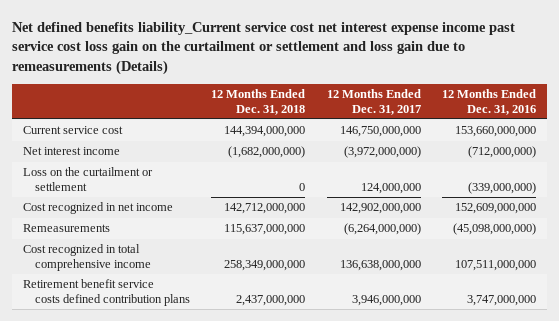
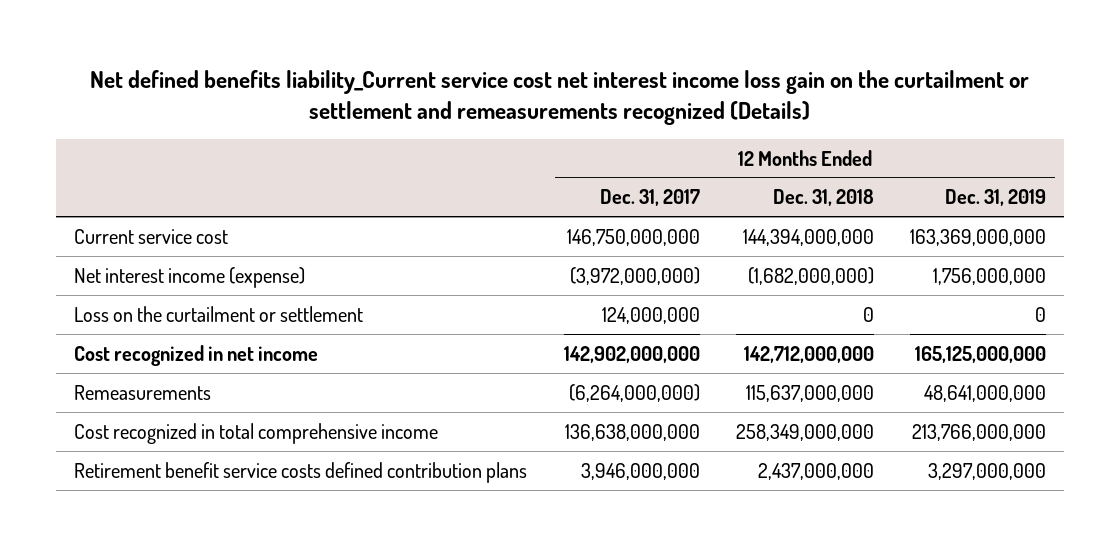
[11,21,515,75] Net defined benefits liability_Current service cost net interest expense income past service cost loss gain on the curtailment or settlement and loss gain due to remeasurements (Details) -> [90,69,1030,125] Net defined benefits liability_Current service cost net interest income loss gain on the curtailment or settlement and remeasurements recognized (Details)
[442,89,537,115] 12 Months Ended Dec. 31, 2016 -> none
none -> [944,189,1046,207] Dec. 31, 2019
[22,147,120,156] Net interest income -> [74,266,306,288] Net interest income (expense)

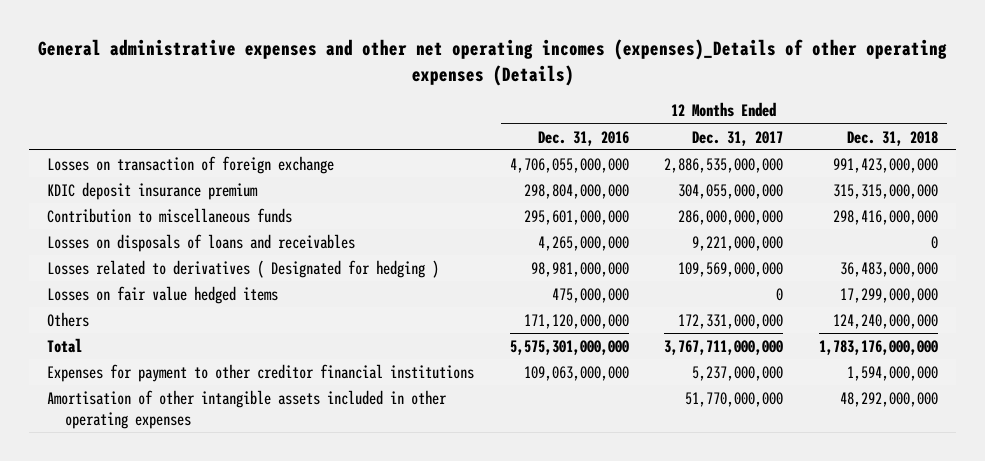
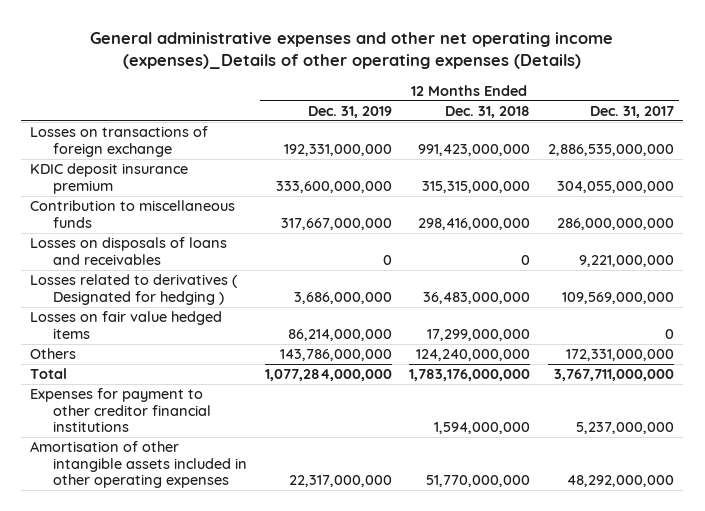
[37,39,947,86] General administrative expenses and other net operating incomes (expenses)_Details of other operating expenses (Details) -> [90,31,614,69] General administrative expenses and other net operating income (expenses)_Details of other operating expenses (Details)
[537,130,629,146] Dec. 31, 2016 -> none
none -> [307,105,392,118] Dec. 31, 2019
[47,155,335,174] Losses on transaction of foreign exchange -> [30,126,209,157] Losses on transactions of foreign exchange
[685,391,784,407] 51,770,000,000 -> [567,475,675,488] 48,292,000,000
[840,391,939,407] 48,292,000,000 -> [426,475,531,488] 51,770,000,000

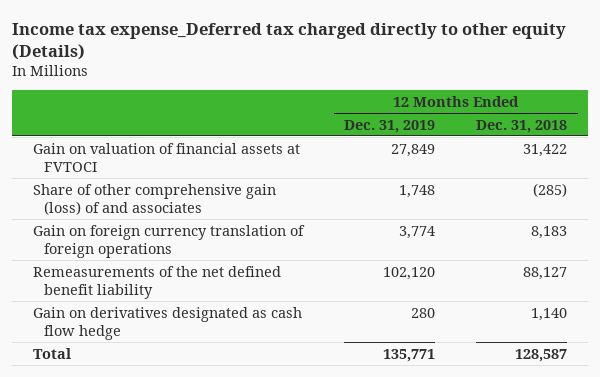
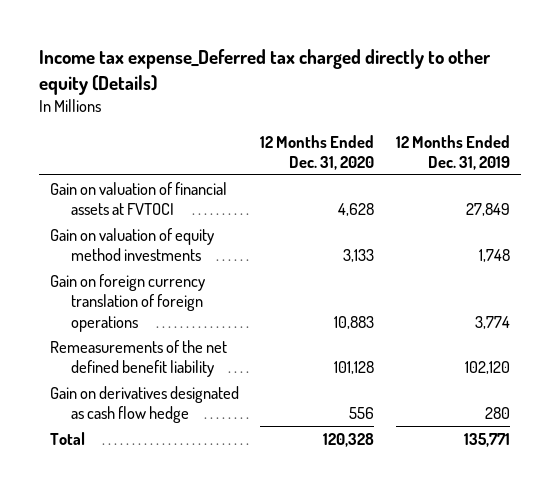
[476,119,568,133] Dec. 31, 2018 -> none
none -> [260,134,375,171] 12 Months Ended Dec. 31, 2020
[32,183,276,215] Share of other comprehensive gain (loss) of and associates -> [49,227,214,262] Gain on valuation of equity method investments

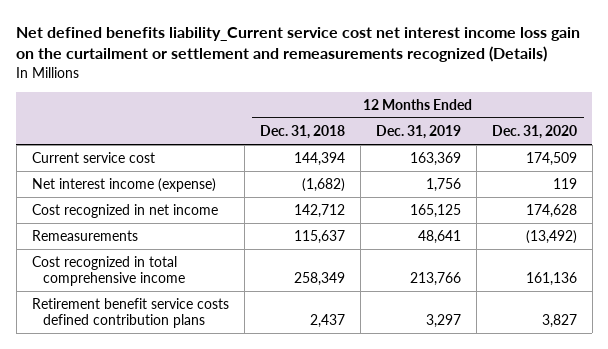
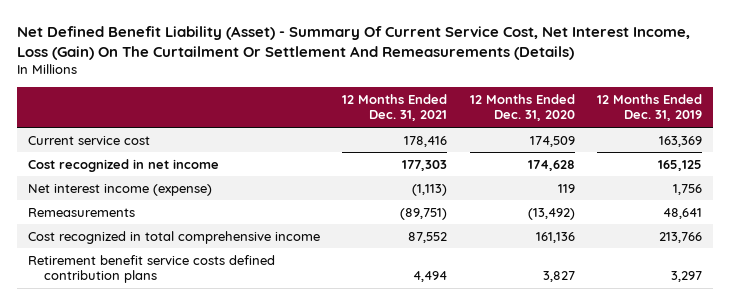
[16,26,581,63] Net defined benefits liability_Current service cost net interest income loss gain on the curtailment or settlement and remeasurements recognized (Details) -> [16,25,690,60] Net Defined Benefit Liability (Asset) - Summary Of Current Service Cost, Net Interest Income, Loss (Gain) On The Curtailment Or Settlement And Remeasurements (Details)
[259,125,345,140] Dec. 31, 2018 -> none
none -> [342,93,448,122] 12 Months Ended Dec. 31, 2021
[31,178,216,193] Net interest income (expense) -> [27,183,212,196] Net interest income (expense)

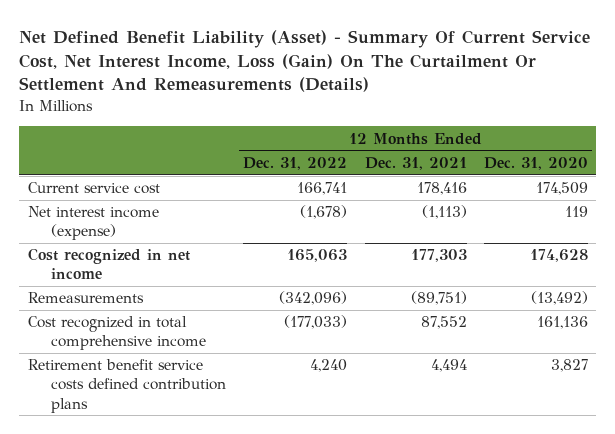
[596,93,702,122] 12 Months Ended Dec. 31, 2019 -> none
none -> [243,156,348,170] Dec. 31, 2022
[27,158,219,172] Cost recognized in net income -> [27,248,190,280] Cost recognized in net income

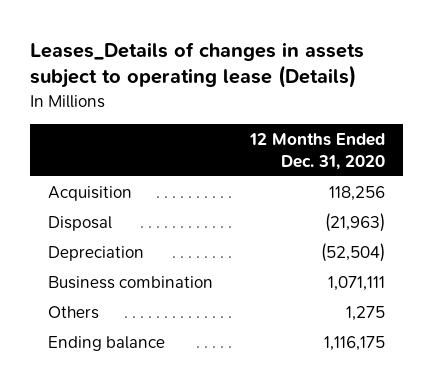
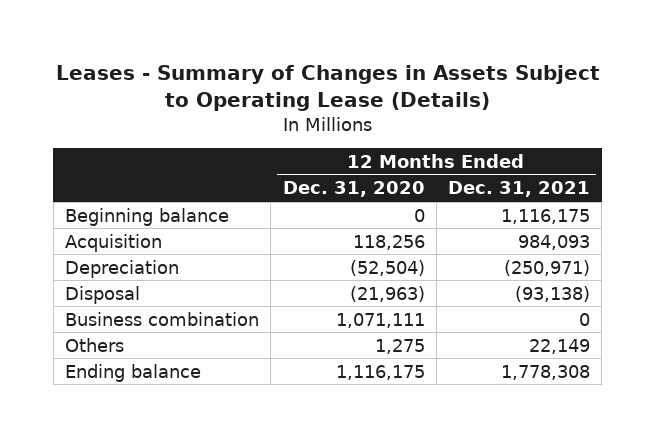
[29,41,364,89] Leases_Details of changes in assets subject to operating lease (Details) -> [55,65,600,112] Leases - Summary of Changes in Assets Subject to Operating Lease (Details)
none -> [448,181,591,198] Dec. 31, 2021
none -> [65,207,230,226] Beginning balance
[48,215,113,231] Disposal -> [65,285,141,304] Disposal

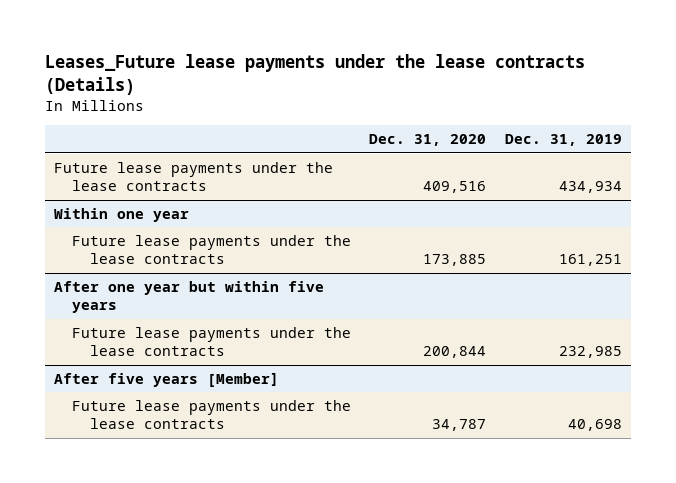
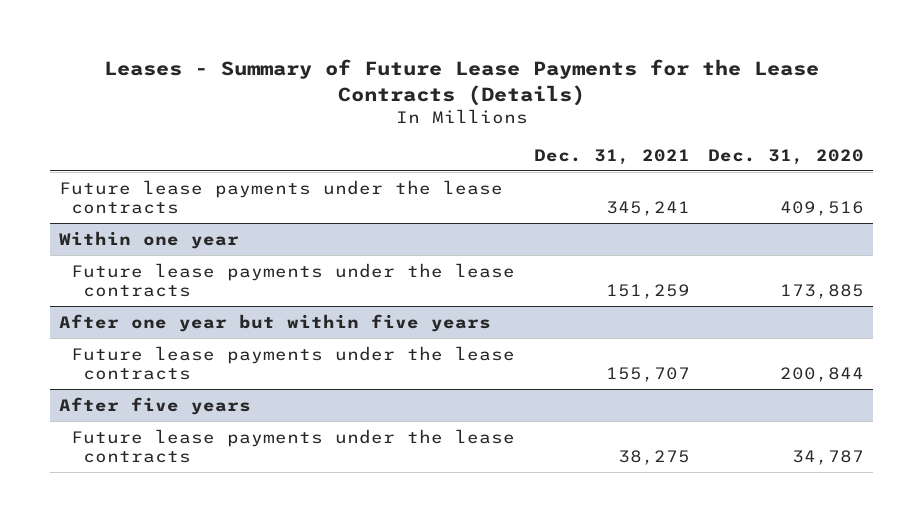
[45,54,586,95] Leases_Future lease payments under the lease contracts (Details) -> [103,59,819,106] Leases - Summary of Future Lease Payments for the Lease Contracts (Details)
[504,134,622,147] Dec. 31, 2019 -> none
none -> [533,148,690,165] Dec. 31, 2021
[54,372,280,387] After five years [Member] -> [59,396,252,415] After five years

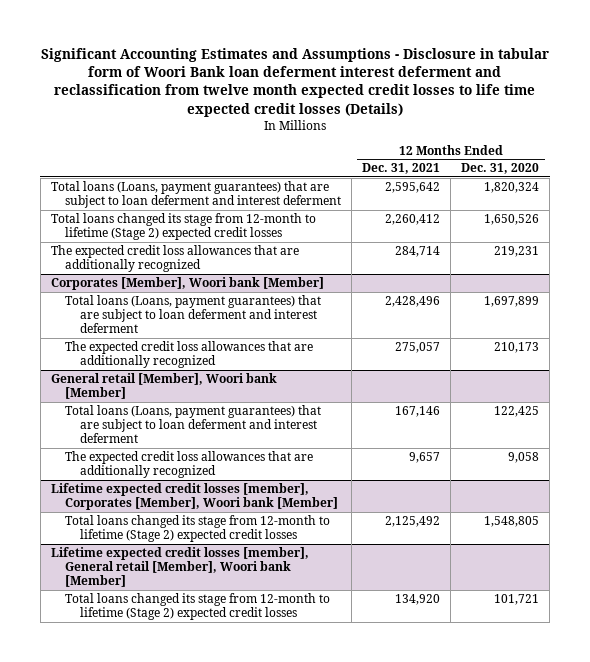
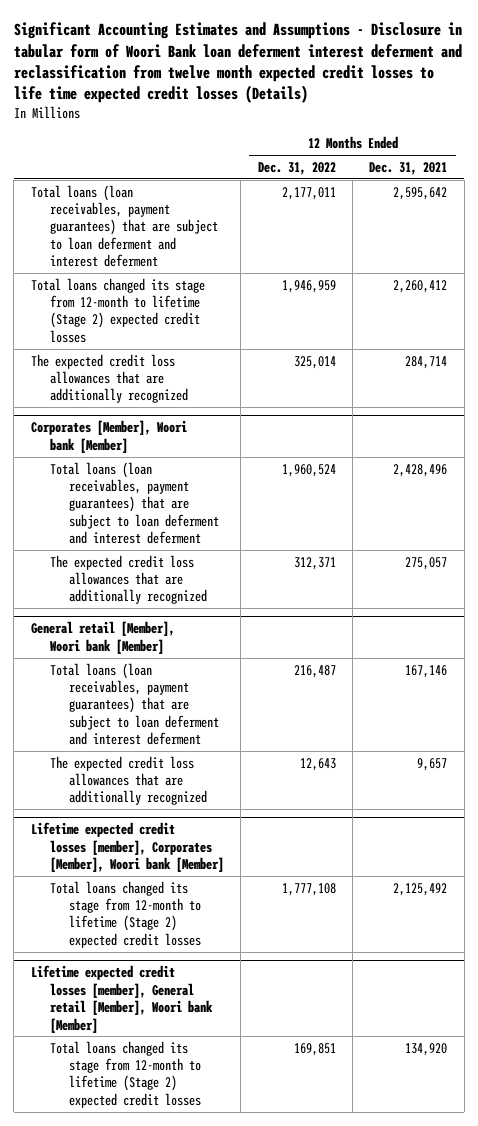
[461,163,540,175] Dec. 31, 2020 -> none
none -> [257,161,336,175] Dec. 31, 2022
[50,181,342,209] Total loans (Loans, payment guarantees) that are subject to loan deferment and interest deferment -> [30,184,219,268] Total loans (loan receivables, payment guarantees) that are subject to loan deferment and interest deferment
[65,295,322,334] Total loans (Loans, payment guarantees) that are subject to loan deferment and interest deferment -> [50,461,220,545] Total loans (loan receivables, payment guarantees) that are subject to loan deferment and interest deferment
[65,405,322,444] Total loans (Loans, payment guarantees) that are subject to loan deferment and interest deferment -> [50,662,220,746] Total loans (loan receivables, payment guarantees) that are subject to loan deferment and interest deferment

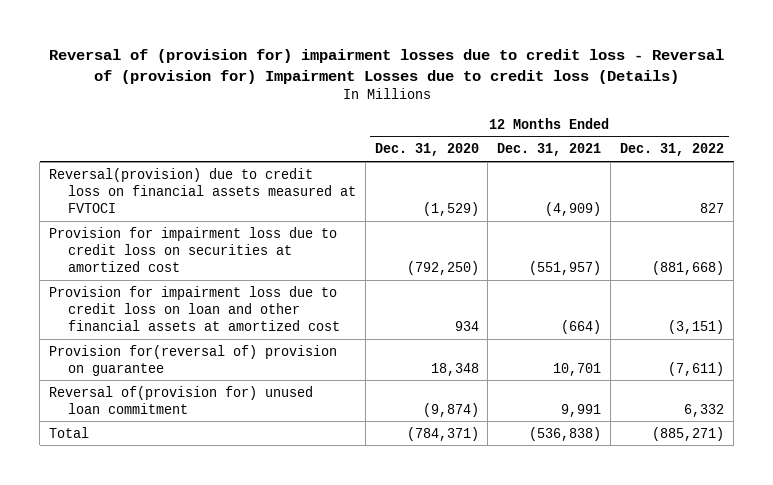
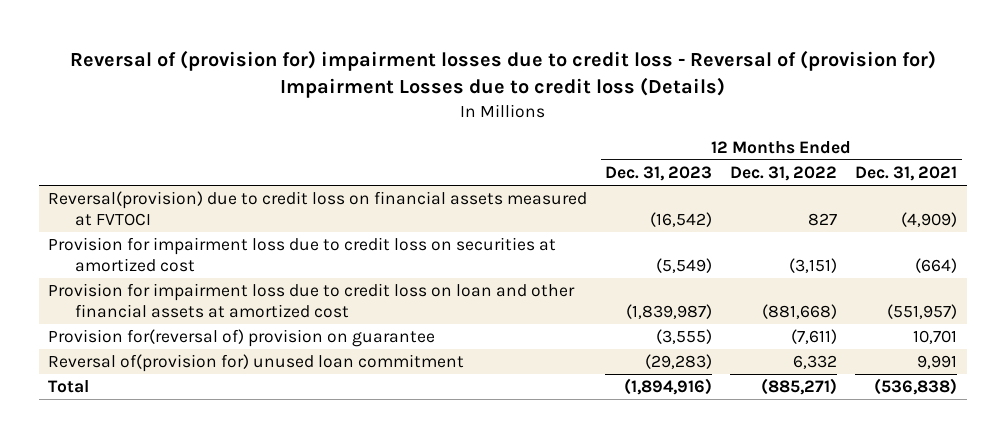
[374,143,479,157] Dec. 31, 2020 -> none
none -> [605,166,713,182] Dec. 31, 2023
[529,260,602,275] (551,957) -> [915,258,958,274] (664)
[652,260,725,275] (881,668) -> [789,258,838,274] (3,151)
[561,319,602,334] (664) -> [887,304,958,320] (551,957)
[668,319,725,334] (3,151) -> [762,304,838,320] (881,668)

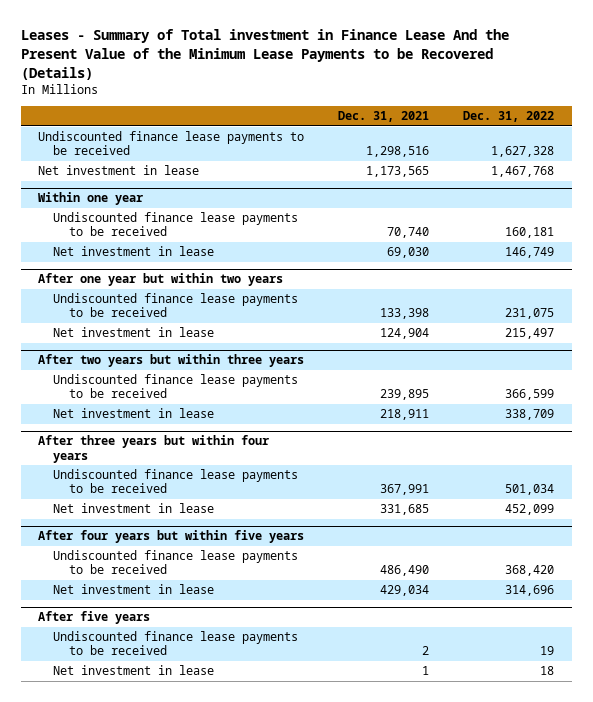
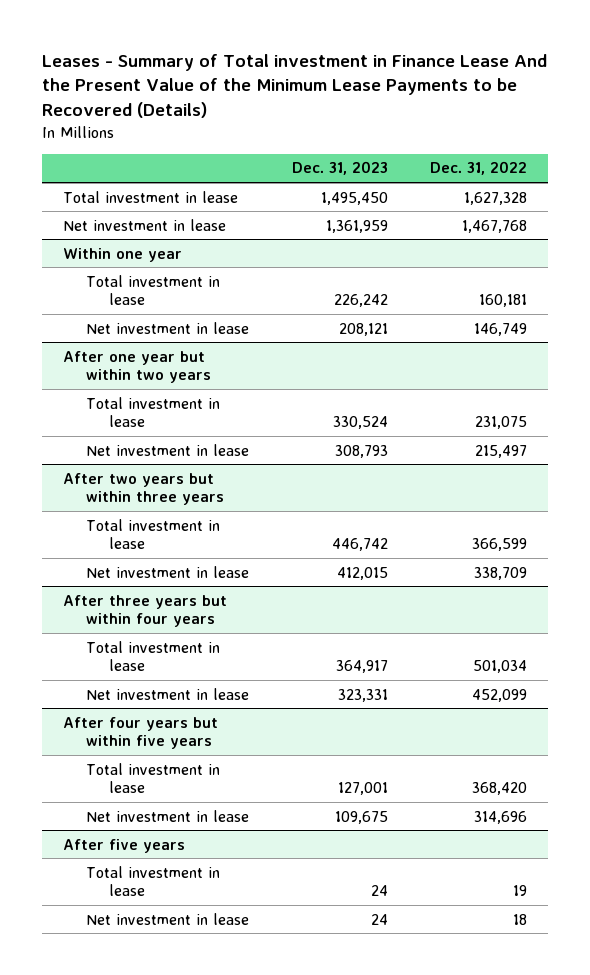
[338,111,430,123] Dec. 31, 2021 -> none
none -> [291,161,388,176] Dec. 31, 2023
[38,131,305,156] Undiscounted finance lease payments to be received -> [63,190,239,203] Total investment in lease
[53,212,299,237] Undiscounted finance lease payments to be received -> [86,274,221,306] Total investment in lease
[53,293,299,318] Undiscounted finance lease payments to be received -> [86,396,221,428] Total investment in lease
[53,374,299,399] Undiscounted finance lease payments to be received -> [86,518,221,550] Total investment in lease
[53,469,299,494] Undiscounted finance lease payments to be received -> [86,640,221,672] Total investment in lease
[53,550,299,575] Undiscounted finance lease payments to be received -> [86,762,221,794] Total investment in lease
[53,631,299,656] Undiscounted finance lease payments to be received -> [86,865,221,897] Total investment in lease

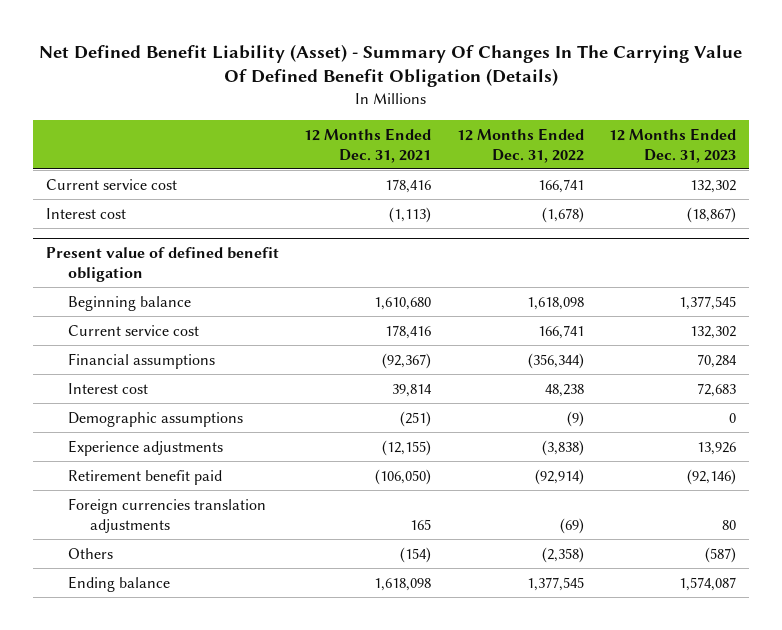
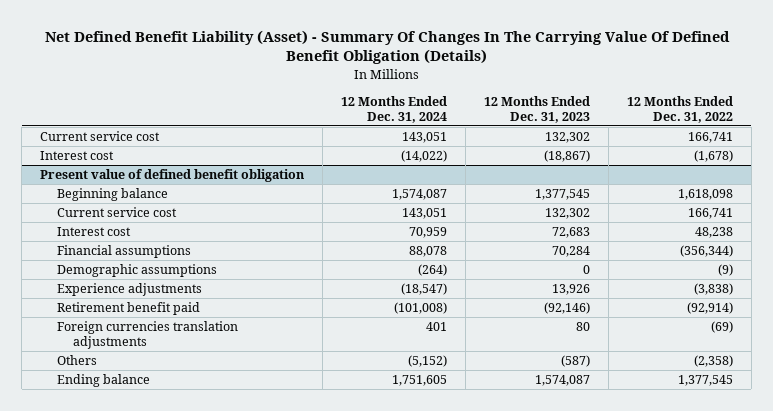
[304,127,432,163] 12 Months Ended Dec. 31, 2021 -> none
none -> [341,95,448,123] 12 Months Ended Dec. 31, 2024
[67,352,215,369] Financial assumptions -> [56,245,191,259] Financial assumptions

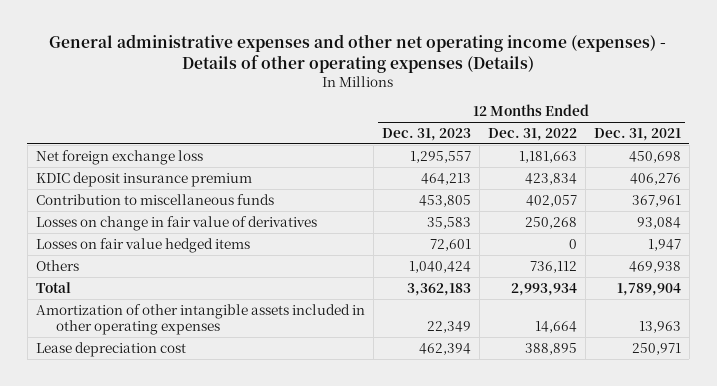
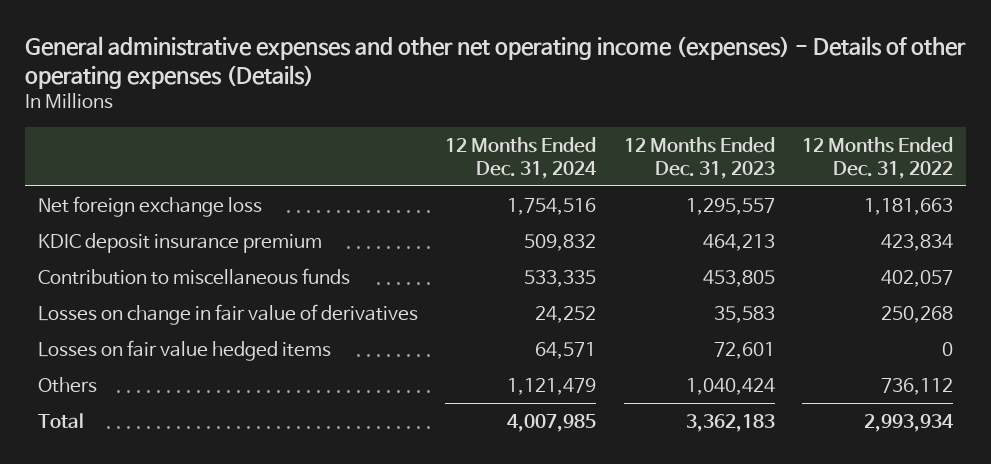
[593,127,681,141] Dec. 31, 2021 -> none
none -> [445,136,598,179] 12 Months Ended Dec. 31, 2024
[35,303,365,336] Amortization of other intangible assets included in other operating expenses -> none
[35,341,186,357] Lease depreciation cost -> none

